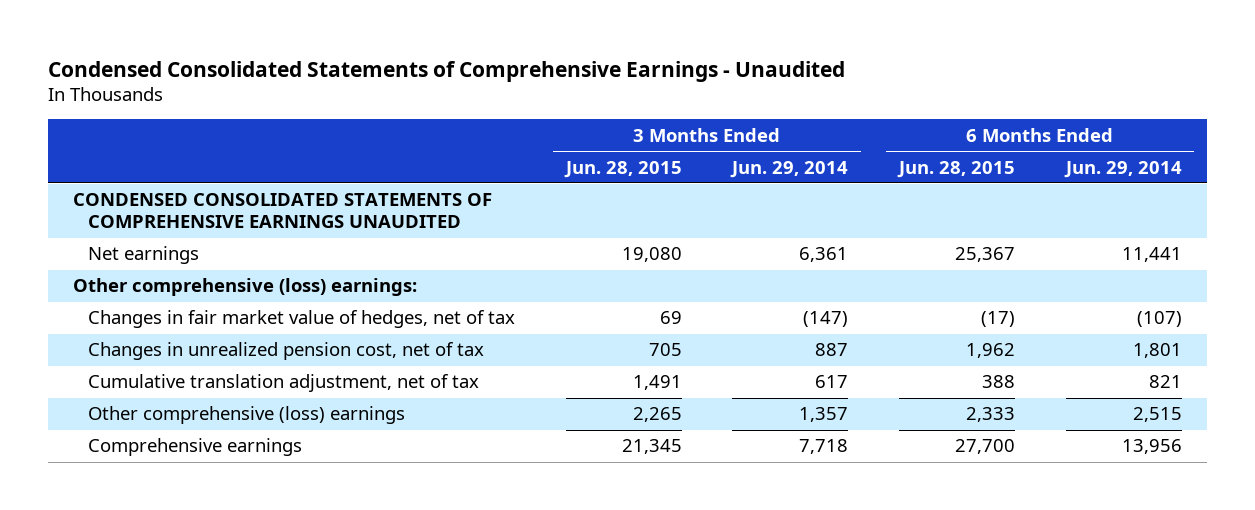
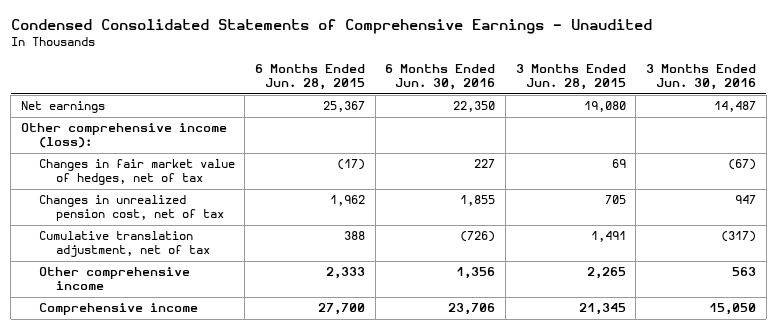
[730,160,849,178] Jun. 29, 2014 -> none
[1063,160,1182,178] Jun. 29, 2014 -> none
none -> [385,64,496,91] 6 Months Ended Jun. 30, 2016
none -> [646,64,757,91] 3 Months Ended Jun. 30, 2016
[73,193,493,229] CONDENSED CONSOLIDATED STATEMENTS OF COMPREHENSIVE EARNINGS UNAUDITED -> none
[73,278,418,297] Other comprehensive (loss) earnings: -> [21,123,228,149] Other comprehensive income (loss):
[88,406,406,425] Other comprehensive (loss) earnings -> [38,267,190,291] Other comprehensive income
[88,438,303,457] Comprehensive earnings -> [38,303,198,316] Comprehensive income

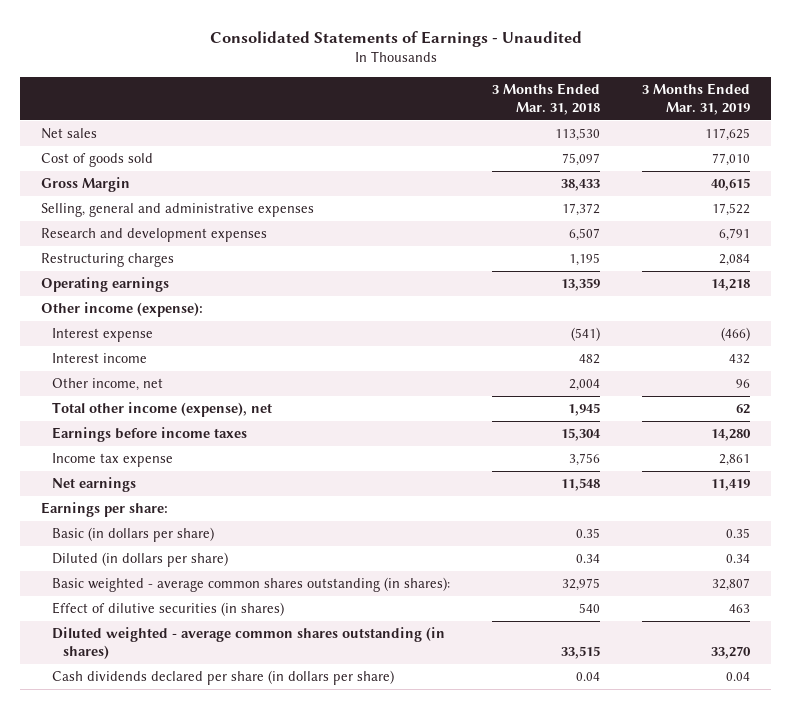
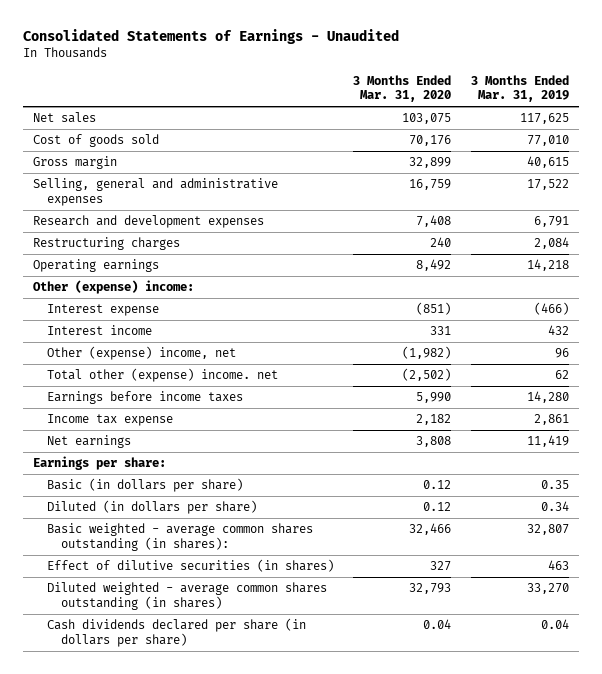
[492,82,601,115] 3 Months Ended Mar. 31, 2018 -> none
none -> [353,74,452,103] 3 Months Ended Mar. 31, 2020
[41,177,131,193] Gross Margin -> [32,156,117,170] Gross margin
[41,302,204,318] Other income (expense): -> [32,280,194,295] Other (expense) income:
[52,378,164,392] Other income, net -> [46,346,236,361] Other (expense) income, net
[52,402,273,418] Total other income (expense), net -> [46,368,278,383] Total other (expense) income. net

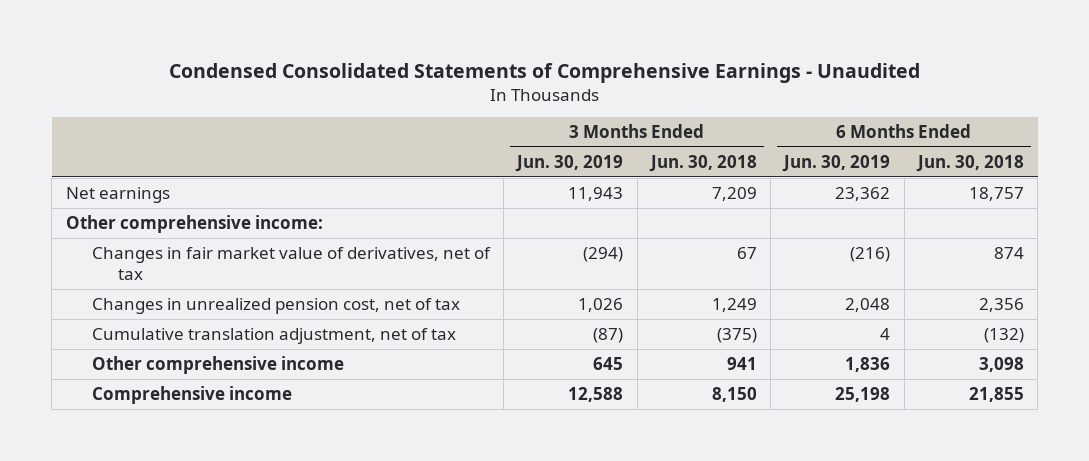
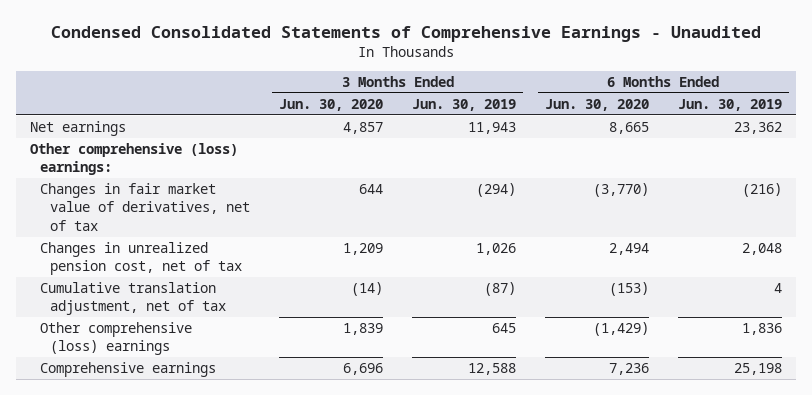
[648,154,757,172] Jun. 30, 2018 -> none
[915,154,1024,172] Jun. 30, 2018 -> none
none -> [279,99,384,112] Jun. 30, 2020
none -> [544,99,649,112] Jun. 30, 2020
[65,214,323,233] Other comprehensive income: -> [29,143,238,176] Other comprehensive (loss) earnings:
[91,355,344,374] Other comprehensive income -> [40,322,193,356] Other comprehensive (loss) earnings
[91,385,292,404] Comprehensive income -> [40,362,217,378] Comprehensive earnings

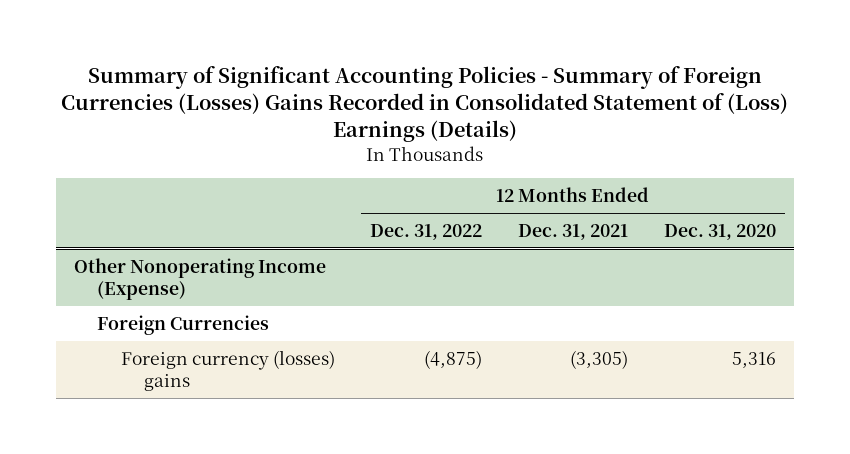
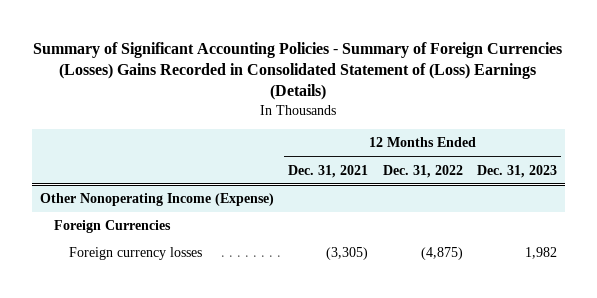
[663,223,776,240] Dec. 31, 2020 -> none
none -> [477,164,558,178] Dec. 31, 2023
[120,349,335,392] Foreign currency (losses) gains -> [69,247,203,261] Foreign currency losses

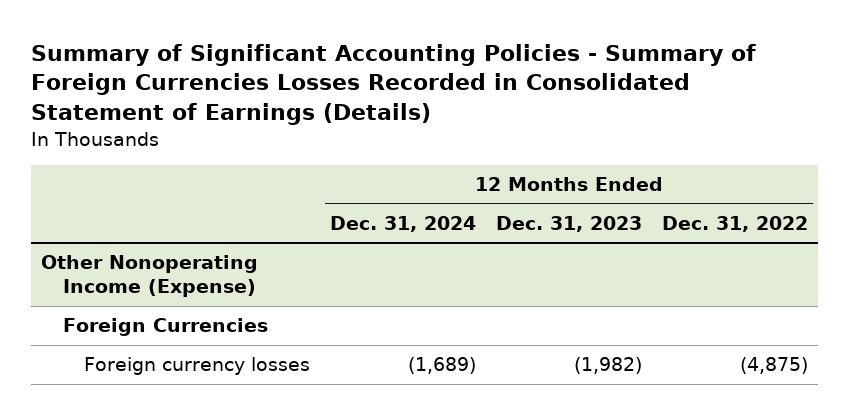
[33,41,563,101] Summary of Significant Accounting Policies - Summary of Foreign Currencies (Losses) Gains Recorded in Consolidated Statement of (Loss) Earnings (Details) -> [31,43,757,125] Summary of Significant Accounting Policies - Summary of Foreign Currencies Losses Recorded in Consolidated Statement of Earnings (Details)
[288,164,369,178] Dec. 31, 2021 -> none
none -> [330,215,477,232] Dec. 31, 2024
[525,247,558,260] 1,982 -> [574,357,643,375] (1,982)

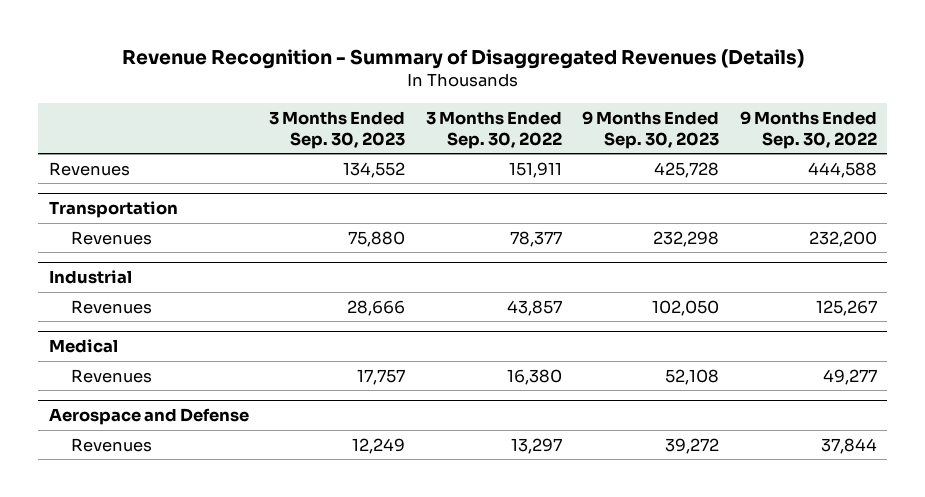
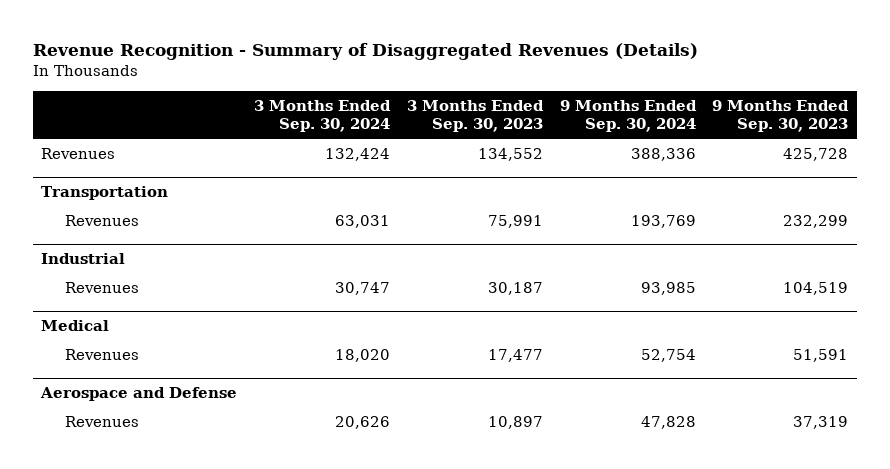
[425,110,562,149] 3 Months Ended Sep. 30, 2022 -> none
[739,110,877,149] 9 Months Ended Sep. 30, 2022 -> none
none -> [253,99,391,133] 3 Months Ended Sep. 30, 2024
none -> [559,99,697,133] 9 Months Ended Sep. 30, 2024
[348,230,406,247] 75,880 -> [487,214,543,228] 75,991
[653,230,720,247] 232,298 -> [783,214,849,228] 232,299
[347,299,406,316] 28,666 -> [487,281,543,295] 30,187
[652,299,720,316] 102,050 -> [783,281,849,295] 104,519
[357,368,406,385] 17,757 -> [487,348,543,362] 17,477
[665,368,720,385] 52,108 -> [793,348,849,362] 51,591
[352,437,406,454] 12,249 -> [487,415,543,429] 10,897
[665,437,720,454] 39,272 -> [793,415,849,429] 37,319

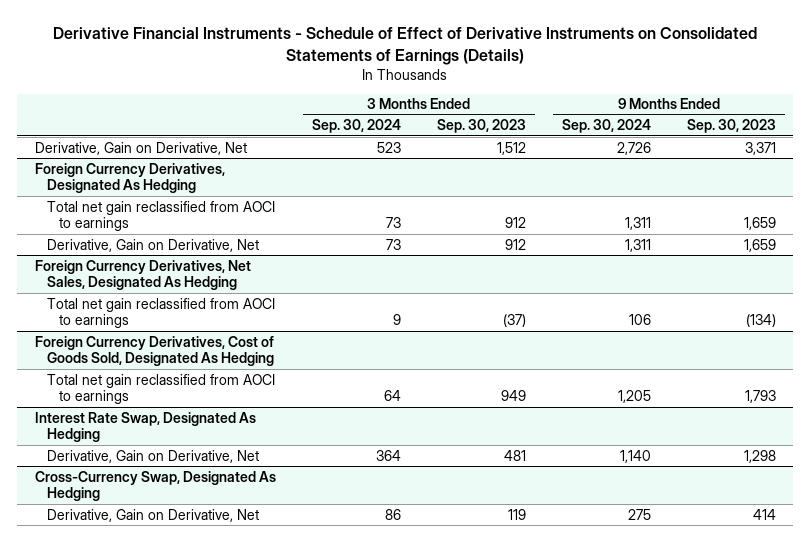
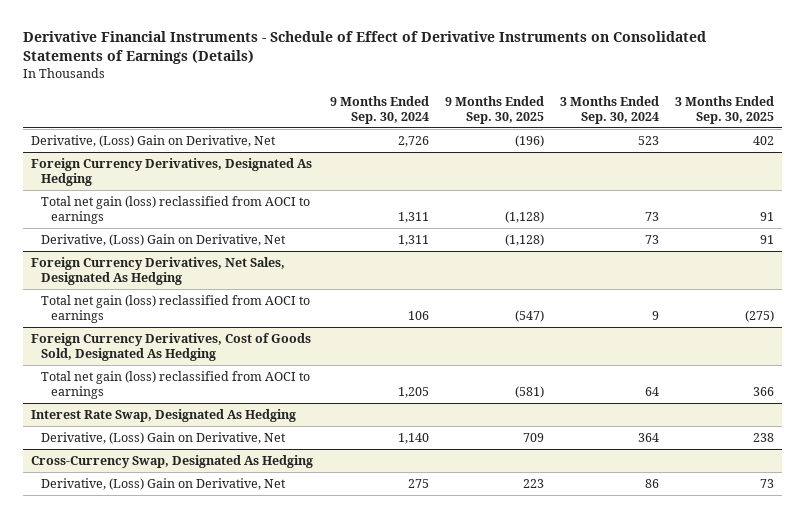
[436,119,526,134] Sep. 30, 2023 -> none
[686,119,776,134] Sep. 30, 2023 -> none
none -> [444,96,544,125] 9 Months Ended Sep. 30, 2025
none -> [674,96,774,125] 3 Months Ended Sep. 30, 2025
[34,141,247,155] Derivative, Gain on Derivative, Net -> [31,134,277,147] Derivative, (Loss) Gain on Derivative, Net
[47,200,276,232] Total net gain reclassified from AOCI to earnings -> [41,195,311,224] Total net gain (loss) reclassified from AOCI to earnings
[47,238,260,252] Derivative, Gain on Derivative, Net -> [41,233,287,246] Derivative, (Loss) Gain on Derivative, Net
[47,297,276,329] Total net gain reclassified from AOCI to earnings -> [41,294,311,323] Total net gain (loss) reclassified from AOCI to earnings
[47,373,276,405] Total net gain reclassified from AOCI to earnings -> [41,370,311,399] Total net gain (loss) reclassified from AOCI to earnings
[47,449,260,463] Derivative, Gain on Derivative, Net -> [41,431,287,444] Derivative, (Loss) Gain on Derivative, Net
[47,508,260,522] Derivative, Gain on Derivative, Net -> [41,477,287,490] Derivative, (Loss) Gain on Derivative, Net

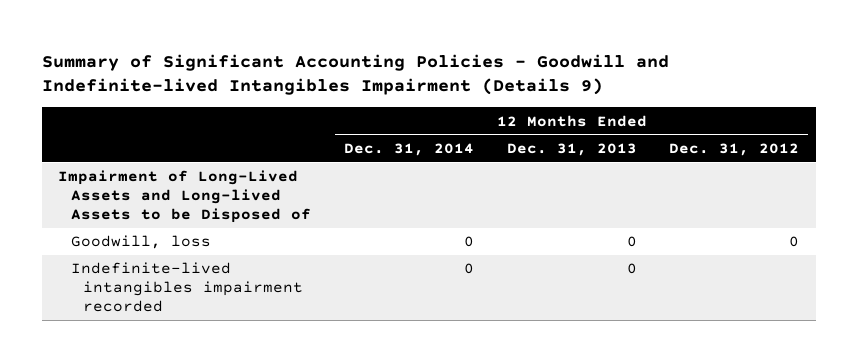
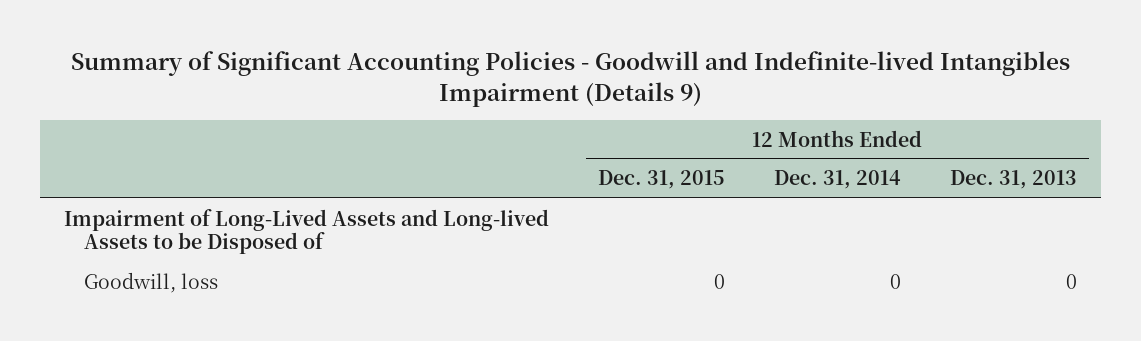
[669,142,800,156] Dec. 31, 2012 -> none
none -> [598,170,726,190] Dec. 31, 2015
[70,262,304,313] Indefinite-lived intangibles impairment recorded -> none

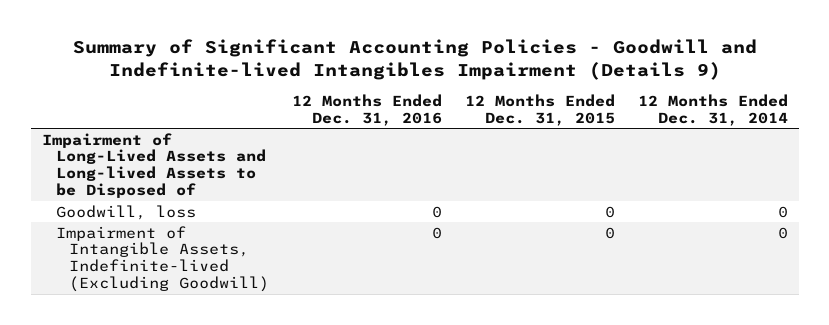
[949,170,1077,190] Dec. 31, 2013 -> none
none -> [291,94,442,127] 12 Months Ended Dec. 31, 2016
none -> [55,225,270,293] Impairment of Intangible Assets, Indefinite-lived (Excluding Goodwill)

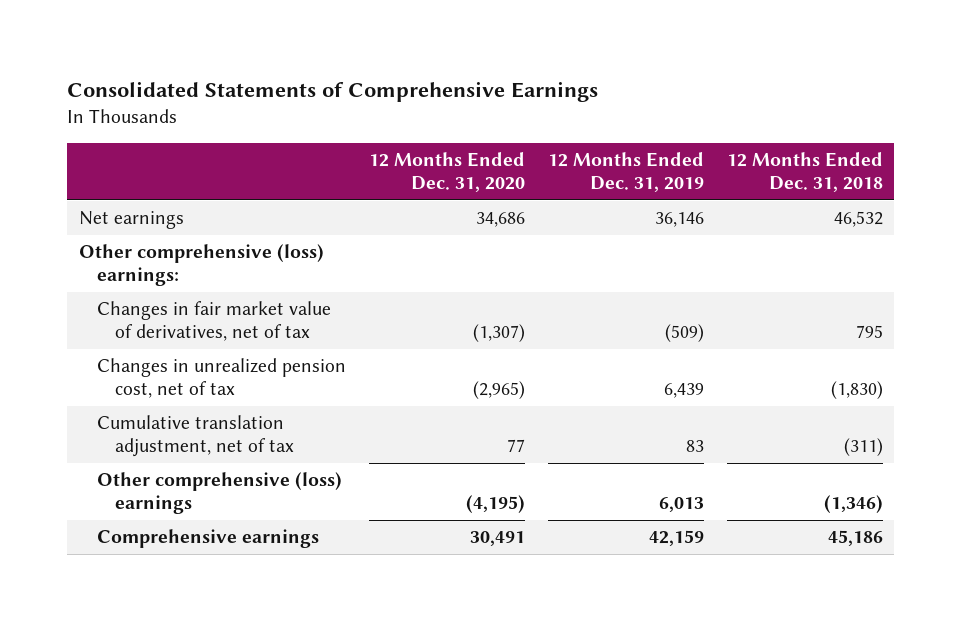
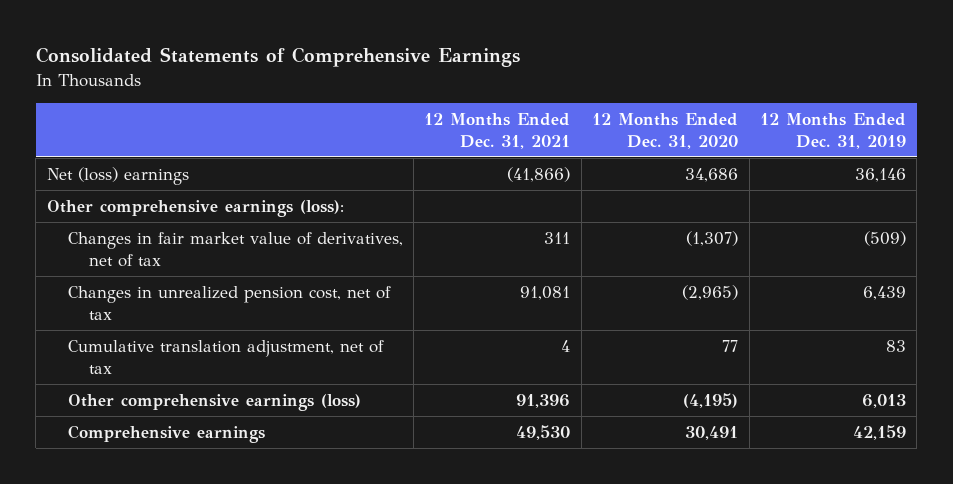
[726,152,883,192] 12 Months Ended Dec. 31, 2018 -> none
none -> [424,112,571,149] 12 Months Ended Dec. 31, 2021
[78,211,184,230] Net earnings -> [46,166,189,185] Net (loss) earnings
[78,244,324,287] Other comprehensive (loss) earnings: -> [46,199,344,217] Other comprehensive earnings (loss):
[97,472,343,515] Other comprehensive (loss) earnings -> [67,393,361,411] Other comprehensive earnings (loss)

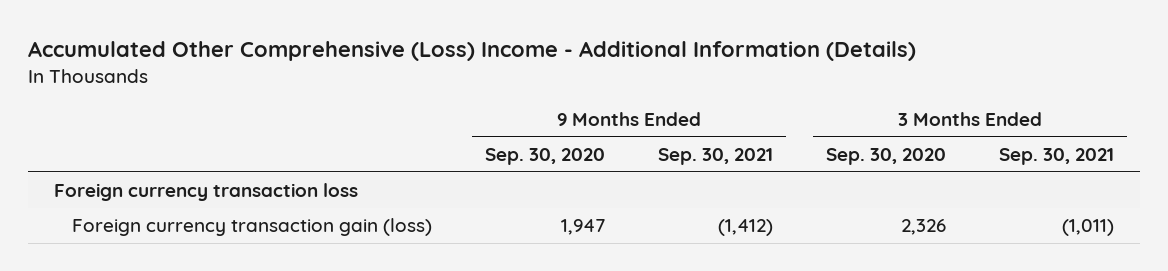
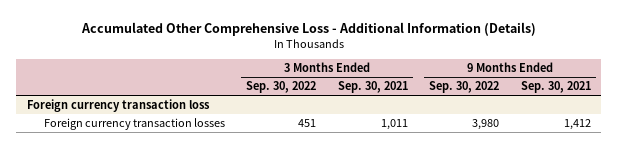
[27,41,916,62] Accumulated Other Comprehensive (Loss) Income - Additional Information (Details) -> [80,22,536,37] Accumulated Other Comprehensive Loss - Additional Information (Details)
[484,148,605,166] Sep. 30, 2020 -> none
[825,148,946,166] Sep. 30, 2020 -> none
none -> [246,81,317,94] Sep. 30, 2022
none -> [429,81,500,94] Sep. 30, 2022
[71,218,432,237] Foreign currency transaction gain (loss) -> [43,118,225,131] Foreign currency transaction losses
[717,219,773,237] (1,412) -> [563,119,591,131] 1,412
[1061,219,1114,237] (1,011) -> [380,119,408,131] 1,011

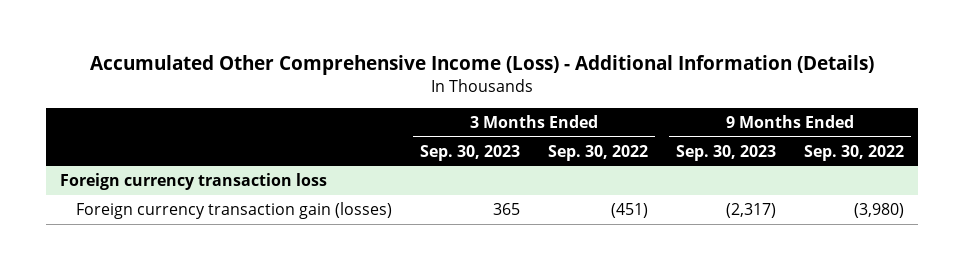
[80,22,536,37] Accumulated Other Comprehensive Loss - Additional Information (Details) -> [89,55,874,76] Accumulated Other Comprehensive Income (Loss) - Additional Information (Details)
[337,81,408,94] Sep. 30, 2021 -> none
[520,81,591,94] Sep. 30, 2021 -> none
none -> [419,144,520,161] Sep. 30, 2023
none -> [676,144,777,161] Sep. 30, 2023
[43,118,225,131] Foreign currency transaction losses -> [75,202,392,220] Foreign currency transaction gain (losses)
[298,119,317,128] 451 -> [610,203,648,219] (451)
[472,119,500,131] 3,980 -> [854,203,905,219] (3,980)

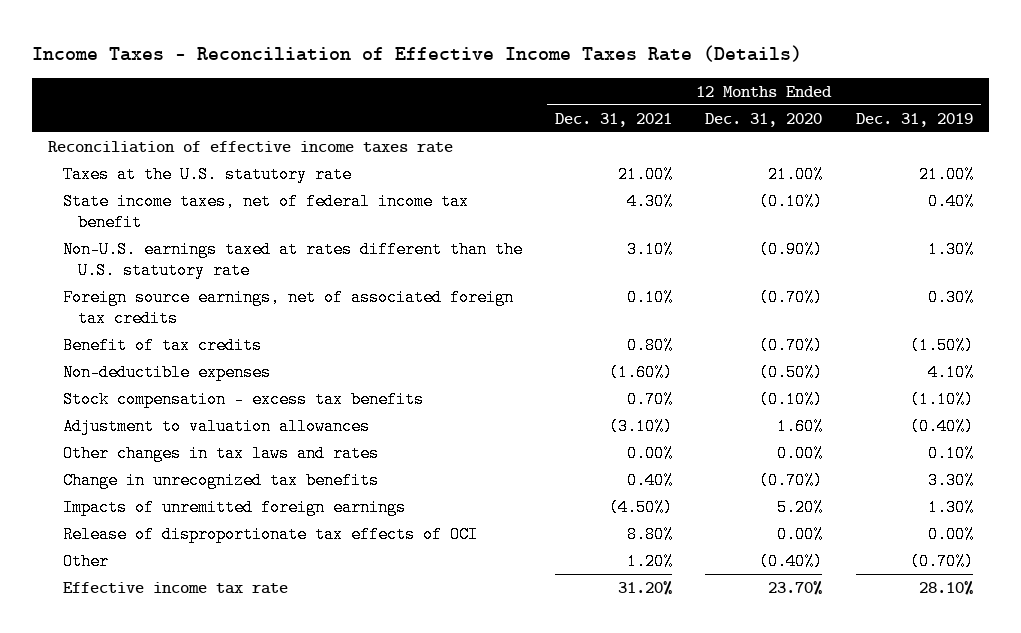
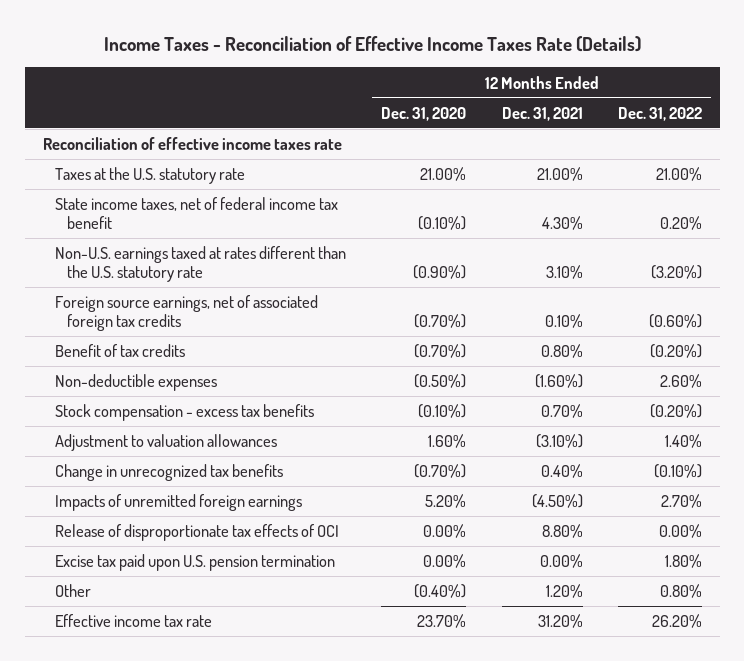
[855,112,973,127] Dec. 31, 2019 -> none
none -> [617,106,702,121] Dec. 31, 2022
[62,445,379,463] Other changes in tax laws and rates -> none
none -> [54,554,335,572] Excise tax paid upon U.S. pension termination

